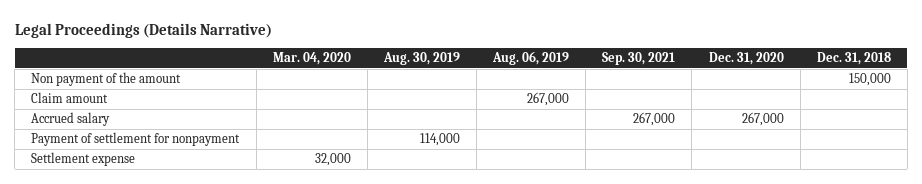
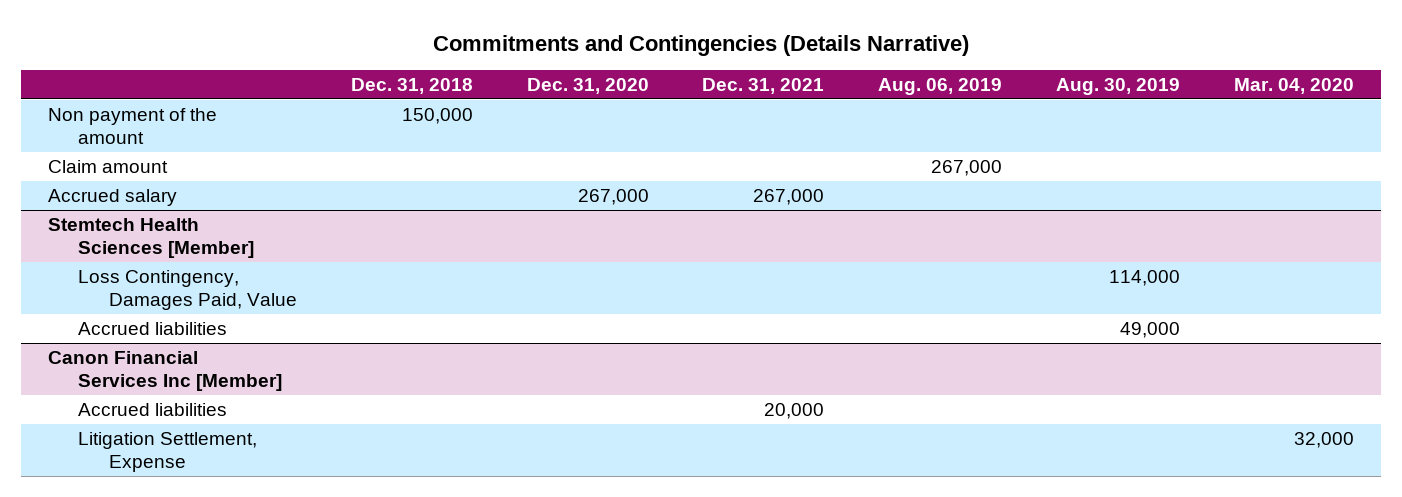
[14,22,272,38] Legal Proceedings (Details Narrative) -> [432,34,969,56] Commitments and Contingencies (Details Narrative)
[602,51,676,65] Sep. 30, 2021 -> none
none -> [702,77,825,94] Dec. 31, 2021
[31,132,241,147] Payment of settlement for nonpayment -> none
[31,152,136,167] Settlement expense -> none
none -> [47,218,255,258] Stemtech Health Sciences [Member]
none -> [78,270,297,310] Loss Contingency, Damages Paid, Value
none -> [78,322,228,336] Accrued liabilities
none -> [47,351,283,391] Canon Financial Services Inc [Member]
none -> [78,403,228,417] Accrued liabilities
none -> [78,432,258,472] Litigation Settlement, Expense

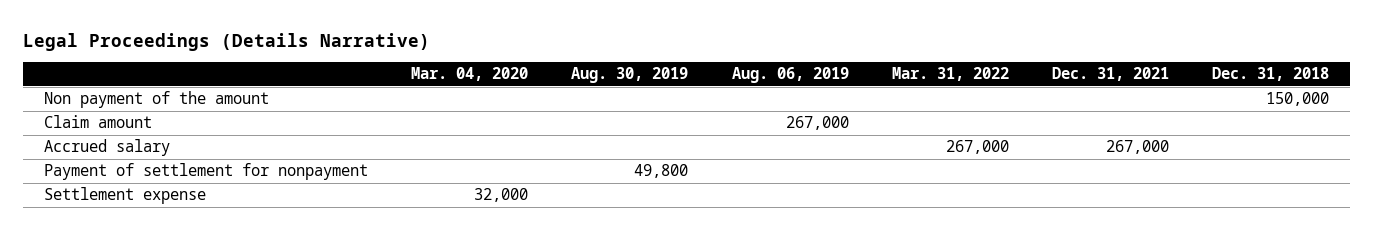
[432,34,969,56] Commitments and Contingencies (Details Narrative) -> [22,32,430,51] Legal Proceedings (Details Narrative)
[526,77,649,94] Dec. 31, 2020 -> none
none -> [891,67,1009,82] Mar. 31, 2022
[47,218,255,258] Stemtech Health Sciences [Member] -> none
[78,270,297,310] Loss Contingency, Damages Paid, Value -> none
[78,322,228,336] Accrued liabilities -> none
[47,351,283,391] Canon Financial Services Inc [Member] -> none
[78,403,228,417] Accrued liabilities -> none
[78,432,258,472] Litigation Settlement, Expense -> none
none -> [44,163,369,181] Payment of settlement for nonpayment
none -> [44,187,207,205] Settlement expense

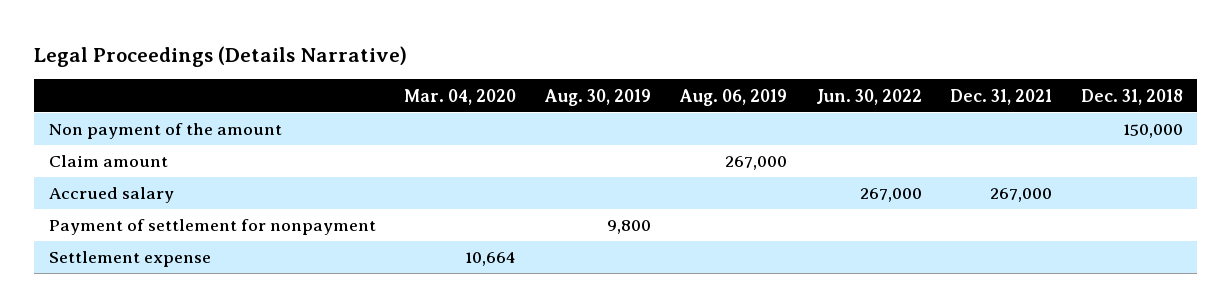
[891,67,1009,82] Mar. 31, 2022 -> none
none -> [815,88,922,105] Jun. 30, 2022
[634,164,689,179] 49,800 -> [607,220,652,235] 9,800
[474,188,529,203] 32,000 -> [465,252,517,267] 10,664

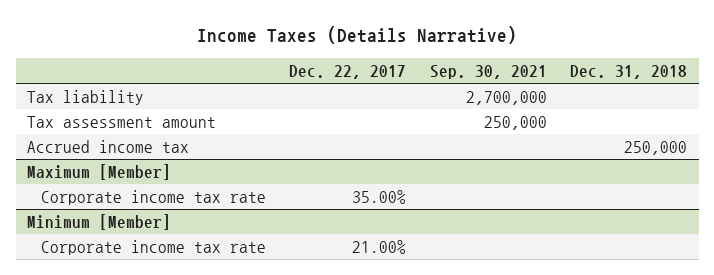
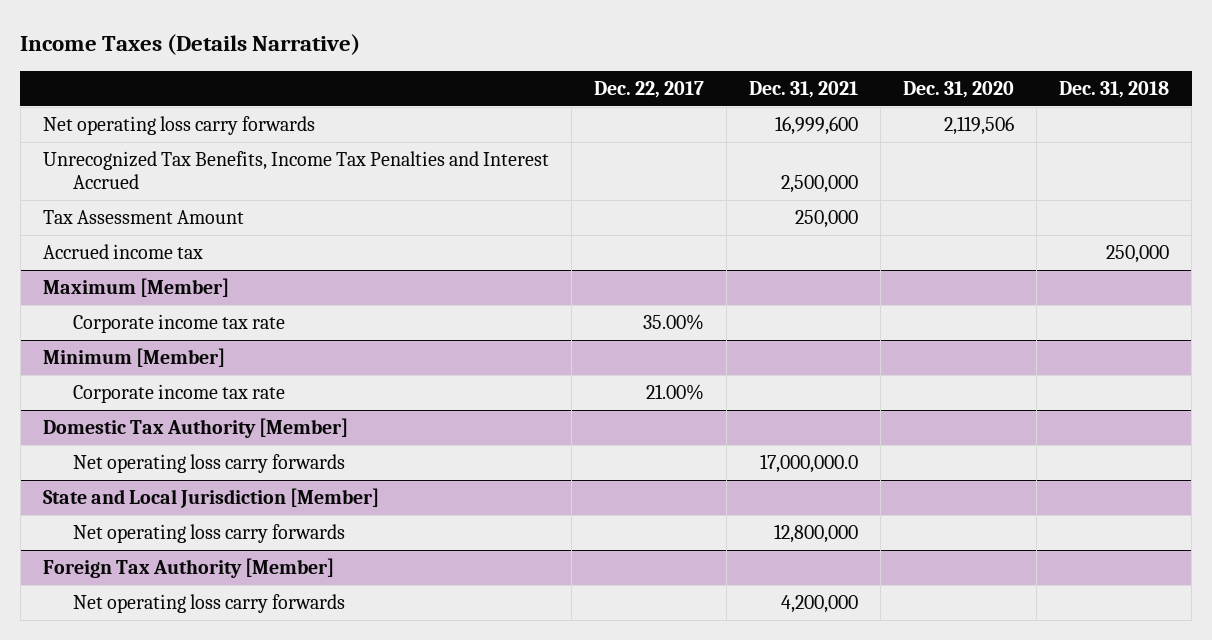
[429,64,547,79] Sep. 30, 2021 -> none
none -> [749,81,859,99] Dec. 31, 2021
none -> [903,81,1015,99] Dec. 31, 2020
none -> [42,116,315,136] Net operating loss carry forwards
[27,89,145,105] Tax liability -> [42,151,549,190] Unrecognized Tax Benefits, Income Tax Penalties and Interest Accrued
[27,115,217,128] Tax assessment amount -> [42,210,244,225] Tax Assessment Amount
none -> [42,418,348,439] Domestic Tax Authority [Member]
none -> [72,454,345,474] Net operating loss carry forwards
none -> [42,488,379,509] State and Local Jurisdiction [Member]
none -> [72,524,345,544] Net operating loss carry forwards
none -> [42,558,334,579] Foreign Tax Authority [Member]
none -> [72,594,345,614] Net operating loss carry forwards

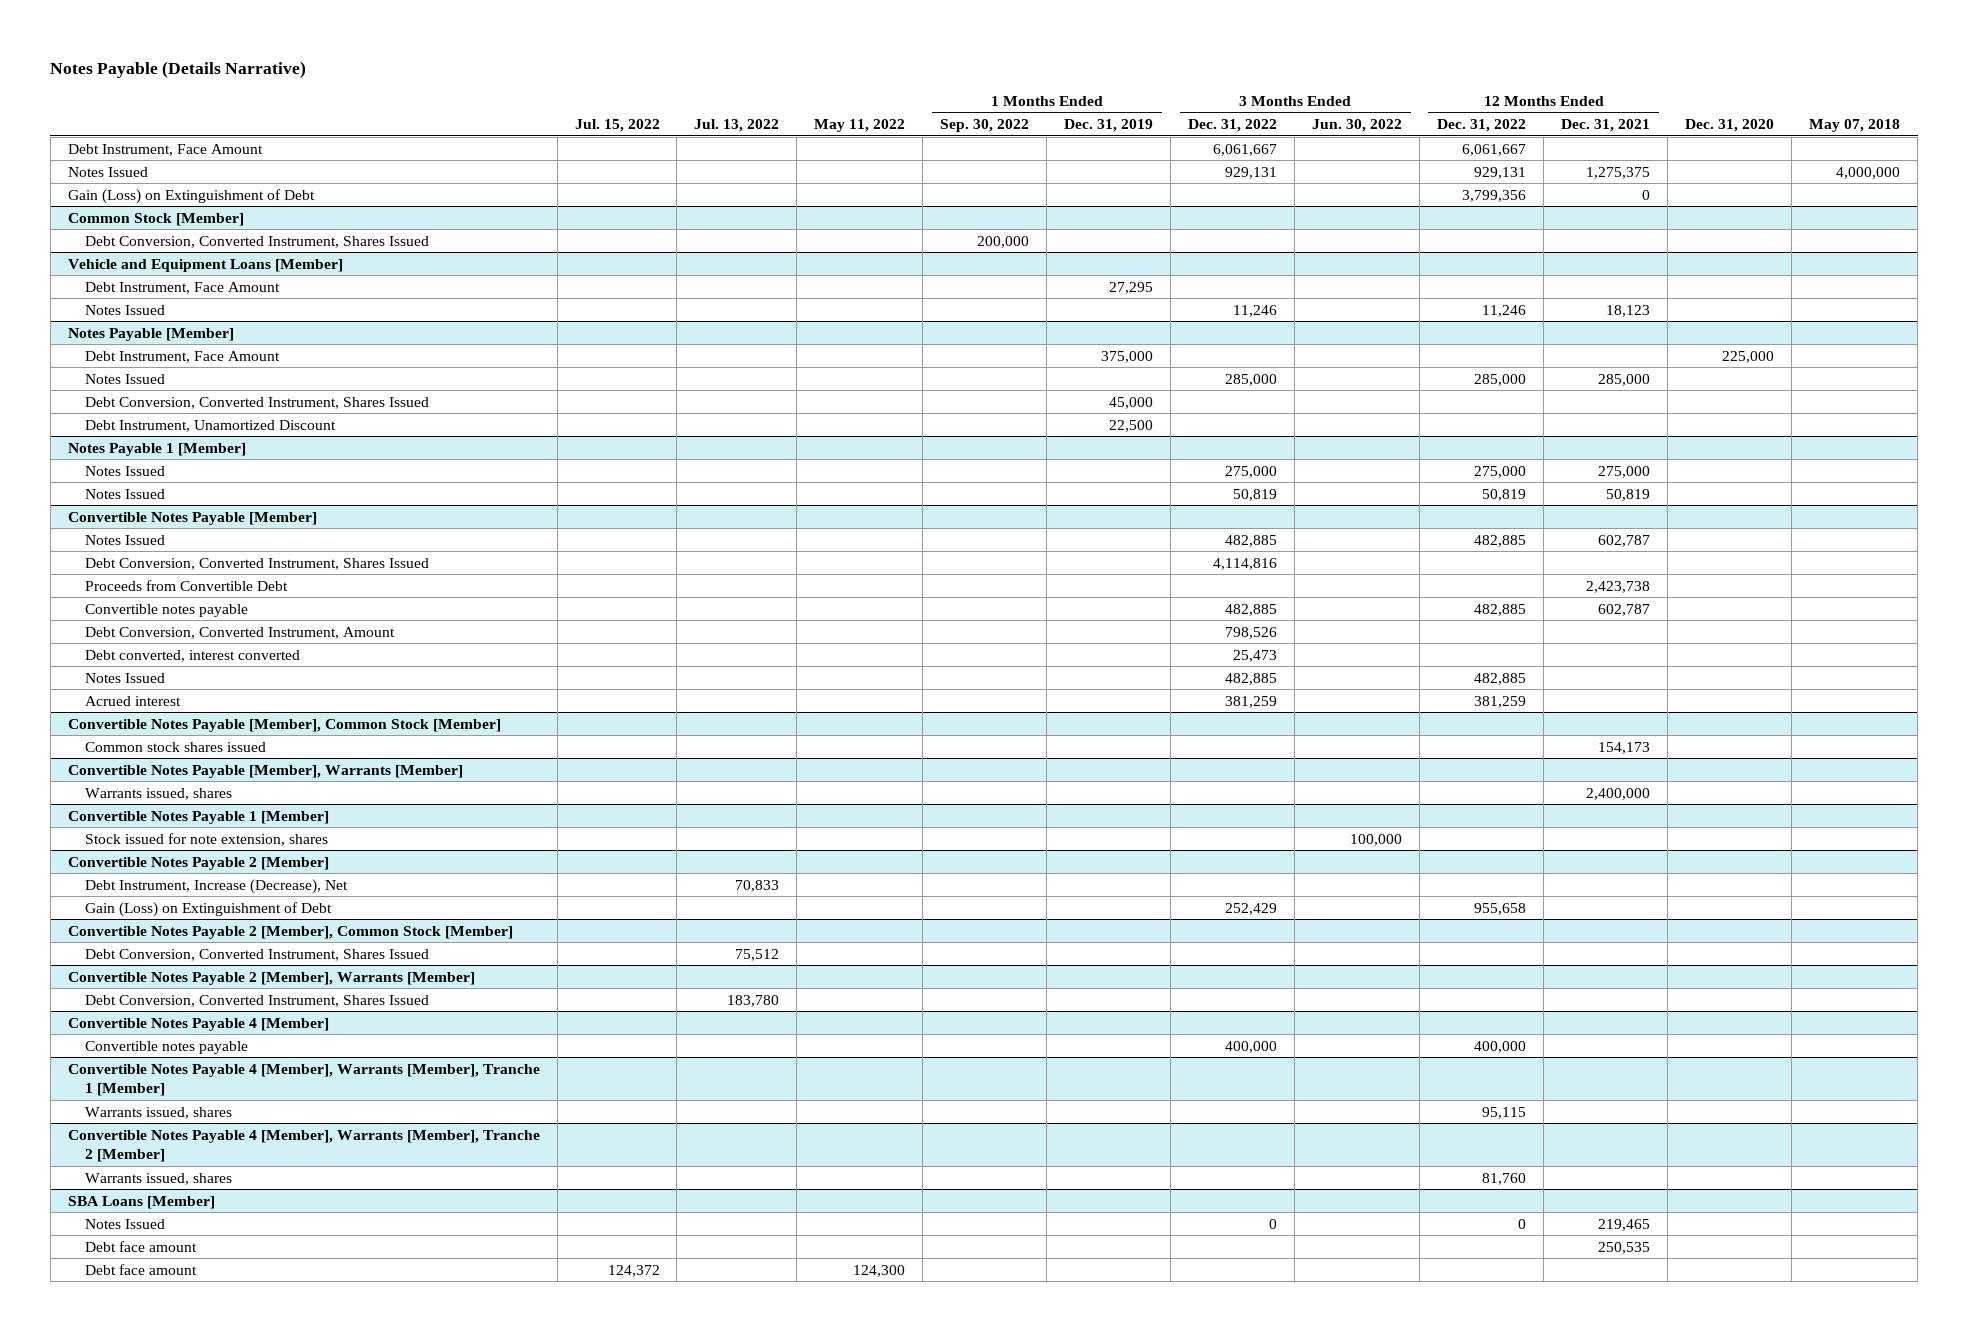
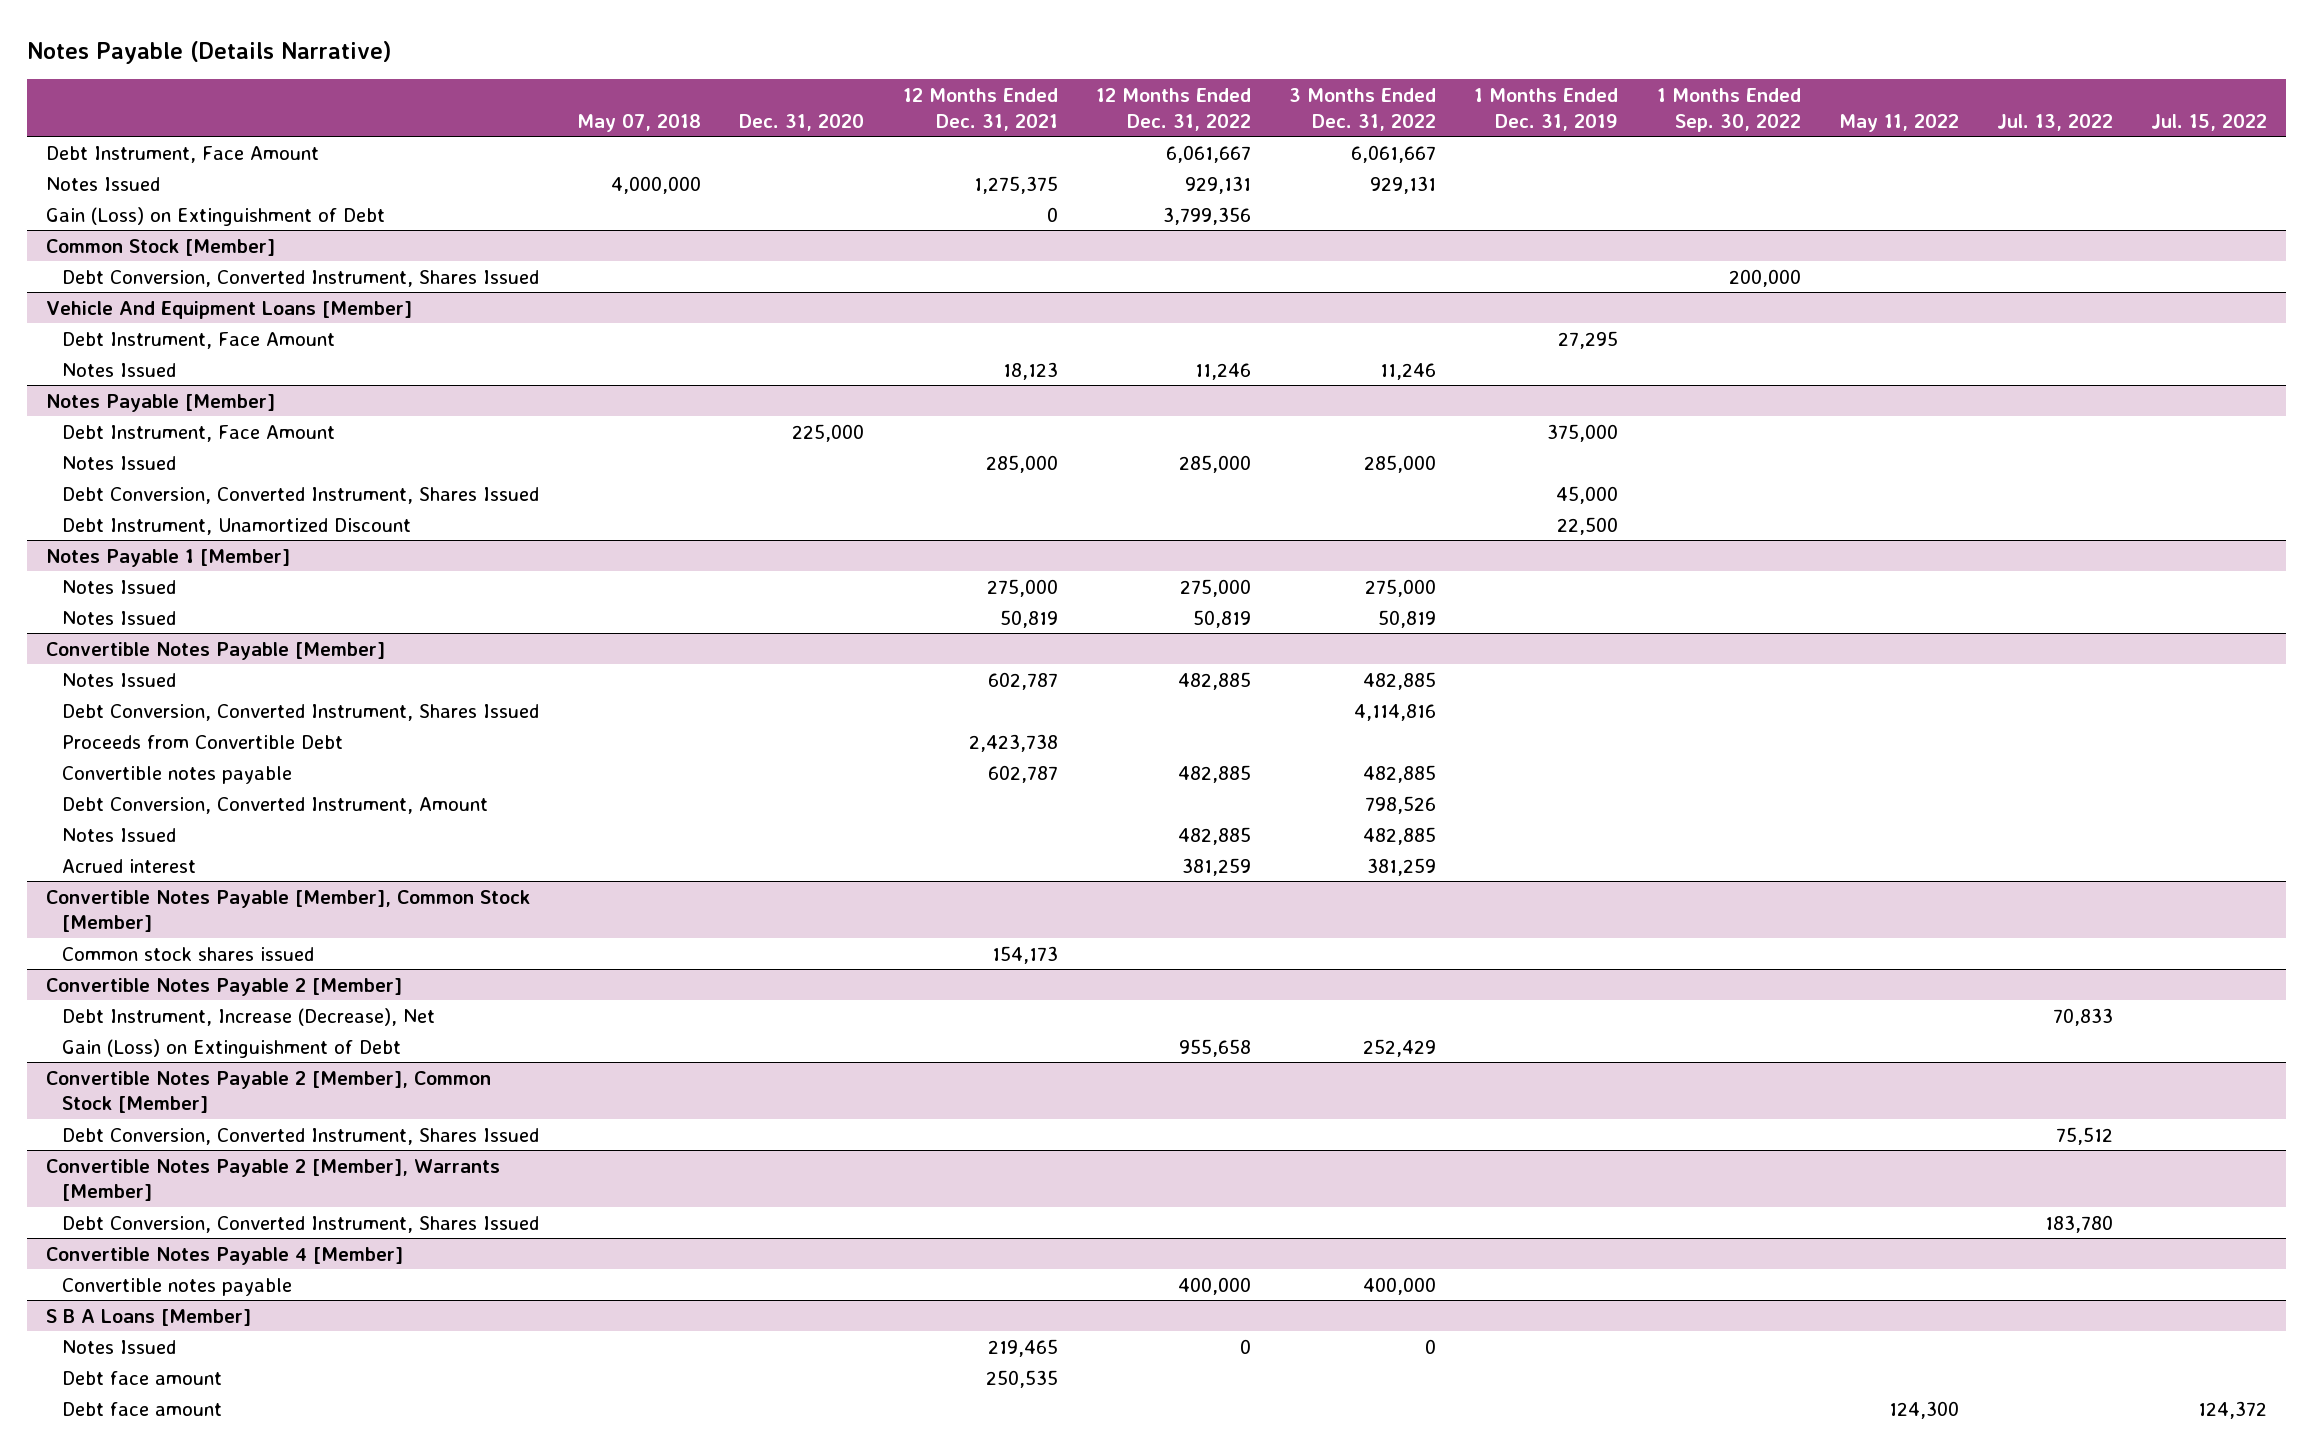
[1312,118,1403,132] Jun. 30, 2022 -> none
[67,258,343,272] Vehicle and Equipment Loans [Member] -> [45,300,412,319] Vehicle And Equipment Loans [Member]
[84,649,300,662] Debt converted, interest converted -> none
[67,764,463,778] Convertible Notes Payable [Member], Warrants [Member] -> none
[84,787,232,800] Warrants issued, shares -> none
[67,810,329,824] Convertible Notes Payable 1 [Member] -> none
[84,832,328,846] Stock issued for note extension, shares -> none
[67,1063,540,1097] Convertible Notes Payable 4 [Member], Warrants [Member], Tranche 1 [Member] -> none
[84,1106,232,1119] Warrants issued, shares -> none
[67,1129,540,1163] Convertible Notes Payable 4 [Member], Warrants [Member], Tranche 2 [Member] -> none
[84,1172,232,1185] Warrants issued, shares -> none
[67,1195,215,1209] SBA Loans [Member] -> [45,1308,251,1326] S B A Loans [Member]

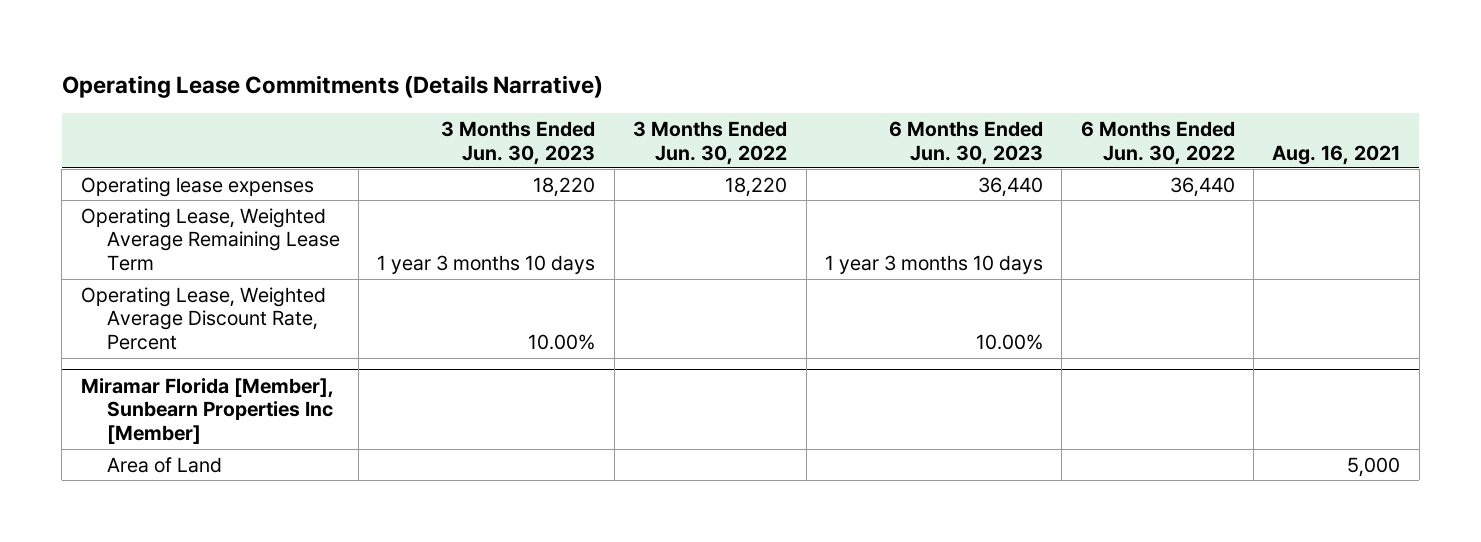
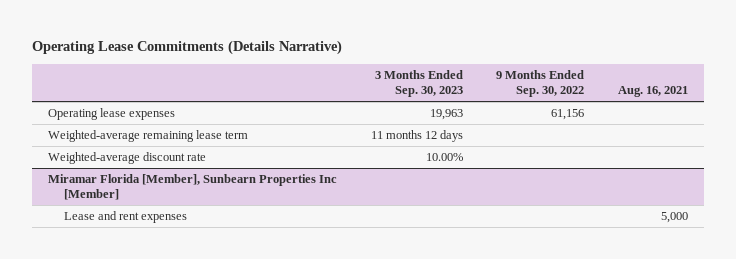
[441,120,596,165] 3 Months Ended Jun. 30, 2023 -> none
[633,120,788,165] 3 Months Ended Jun. 30, 2022 -> none
[888,120,1043,165] 6 Months Ended Jun. 30, 2023 -> none
[1080,120,1235,165] 6 Months Ended Jun. 30, 2022 -> none
none -> [374,70,463,98] 3 Months Ended Sep. 30, 2023
none -> [496,70,585,98] 9 Months Ended Sep. 30, 2022
[80,207,340,272] Operating Lease, Weighted Average Remaining Lease Term -> [48,130,249,143] Weighted-average remaining lease term
[80,286,326,351] Operating Lease, Weighted Average Discount Rate, Percent -> [48,152,207,165] Weighted-average discount rate
[106,456,222,473] Area of Land -> [64,211,188,224] Lease and rent expenses

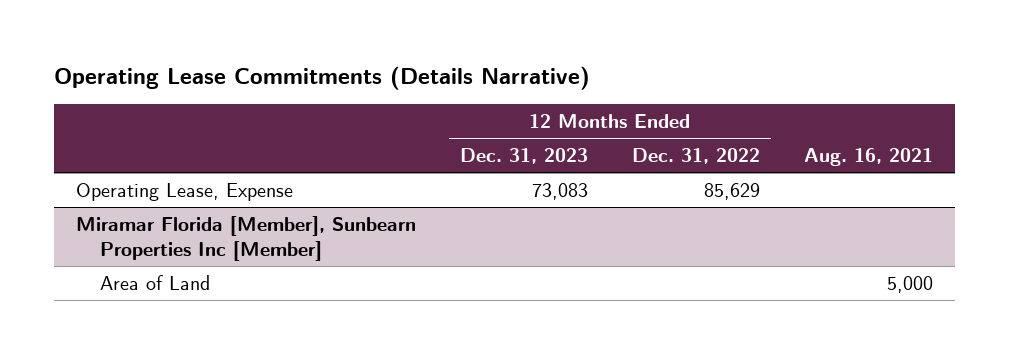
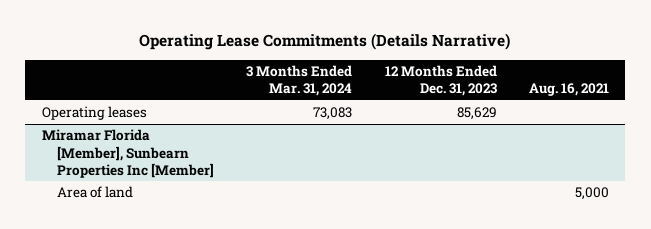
[632,148,761,165] Dec. 31, 2022 -> none
none -> [246,64,353,97] 3 Months Ended Mar. 31, 2024
[75,182,293,201] Operating Lease, Expense -> [41,106,147,121] Operating leases
[531,182,588,200] 73,083 -> [456,107,497,121] 85,629
[99,274,210,290] Area of Land -> [56,186,133,199] Area of land

